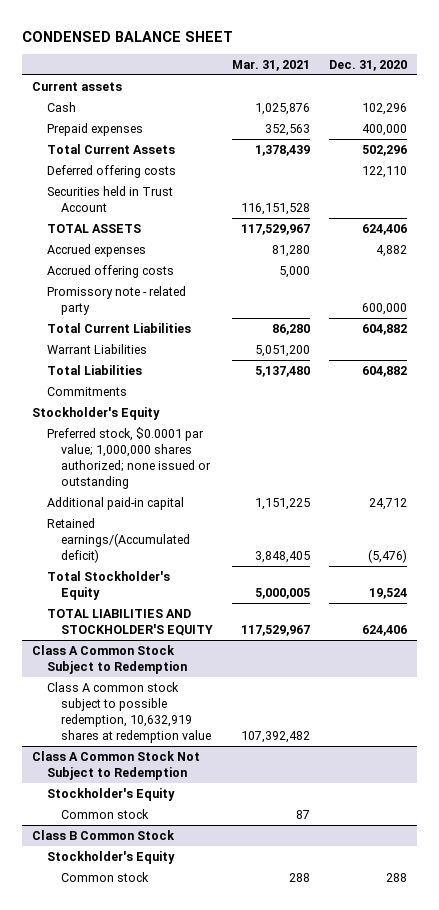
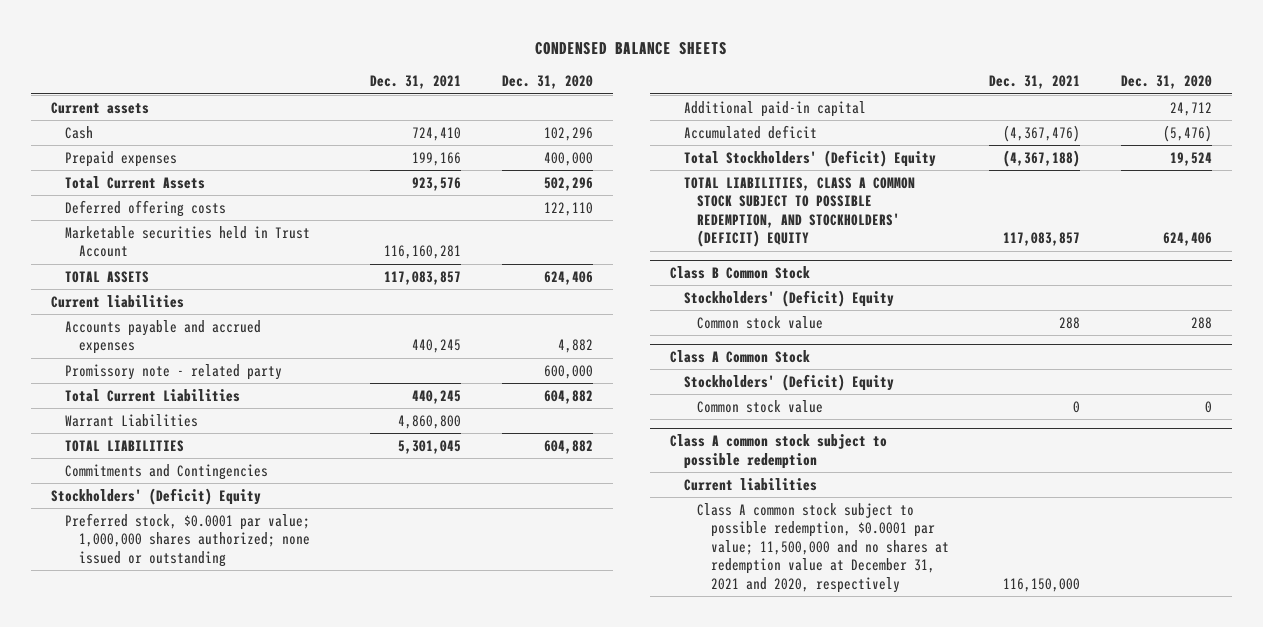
[22,30,234,42] CONDENSED BALANCE SHEET -> [535,41,728,55] CONDENSED BALANCE SHEETS
[232,59,311,71] Mar. 31, 2021 -> none
none -> [370,75,462,90] Dec. 31, 2021
[46,185,173,212] Securities held in Trust Account -> [64,225,310,258] Marketable securities held in Trust Account
[46,264,174,278] Accrued offering costs -> none
none -> [51,294,185,308] Current liabilities
[46,243,146,257] Accrued expenses -> [64,319,261,355] Accounts payable and accrued expenses
[46,364,142,375] Total Liabilities -> [64,439,184,452] TOTAL LIABILITIES
[46,386,127,396] Commitments -> [64,463,268,480] Commitments and Contingencies
[31,406,160,420] Stockholder's Equity -> [51,487,262,505] Stockholders' (Deficit) Equity
[31,644,187,674] Class A Common Stock Subject to Redemption -> none
[46,681,212,744] Class A common stock subject to possible redemption, 10,632,919 shares at redemption value -> none
[31,750,200,780] Class A Common Stock Not Subject to Redemption -> none
[46,787,175,801] Stockholder's Equity -> none
[61,808,150,819] Common stock -> none
[46,517,191,563] Retained earnings/(Accumulated deficit) -> [683,124,817,139] Accumulated deficit
[46,570,170,600] Total Stockholder's Equity -> [683,149,936,167] Total Stockholders' (Deficit) Equity
[46,608,214,636] TOTAL LIABILITIES AND STOCKHOLDER'S EQUITY -> [683,176,915,248] TOTAL LIABILITIES, CLASS A COMMON STOCK SUBJECT TO POSSIBLE REDEMPTION, AND STOCKHOLDERS' (DEFICIT) EQUITY
[46,850,175,864] Stockholder's Equity -> [683,289,894,307] Stockholders' (Deficit) Equity
[61,871,150,882] Common stock -> [697,315,824,329] Common stock value
none -> [669,350,810,364] Class A Common Stock
none -> [683,373,894,391] Stockholders' (Deficit) Equity
none -> [697,399,824,413] Common stock value
none -> [669,434,887,469] Class A common stock subject to possible redemption
none -> [683,477,817,491] Current liabilities
none -> [697,502,950,593] Class A common stock subject to possible redemption, $0.0001 par value; 11,500,000 and no shares at redemption value at December 31, 2021 and 2020, respectively

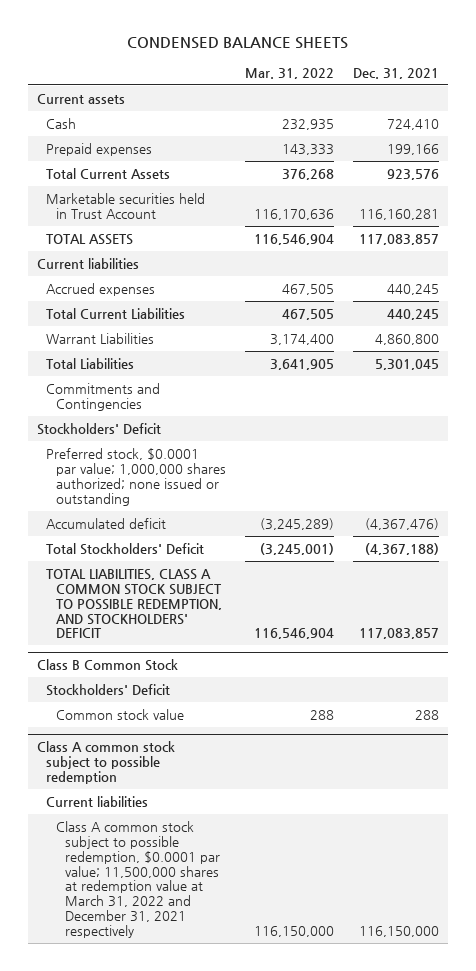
[501,75,593,90] Dec. 31, 2020 -> none
none -> [244,67,334,79] Mar. 31, 2022
[64,199,226,217] Deferred offering costs -> none
[64,363,282,380] Promissory note - related party -> none
[64,319,261,355] Accounts payable and accrued expenses -> [46,282,156,296] Accrued expenses
[64,439,184,452] TOTAL LIABILITIES -> [46,357,135,369] Total Liabilities
[51,487,262,505] Stockholders' (Deficit) Equity -> [37,422,162,435] Stockholders' Deficit
[683,100,866,117] Additional paid-in capital -> none
[683,149,936,167] Total Stockholders' (Deficit) Equity -> [46,542,205,555] Total Stockholders' Deficit
[683,176,915,248] TOTAL LIABILITIES, CLASS A COMMON STOCK SUBJECT TO POSSIBLE REDEMPTION, AND STOCKHOLDERS' (DEFICIT) EQUITY -> [46,568,222,639] TOTAL LIABILITIES, CLASS A COMMON STOCK SUBJECT TO POSSIBLE REDEMPTION, AND STOCKHOLDERS' DEFICIT
[683,289,894,307] Stockholders' (Deficit) Equity -> [46,683,171,696] Stockholders' Deficit
[669,350,810,364] Class A Common Stock -> none
[683,373,894,391] Stockholders' (Deficit) Equity -> none
[697,399,824,413] Common stock value -> none
[697,502,950,593] Class A common stock subject to possible redemption, $0.0001 par value; 11,500,000 and no shares at redemption value at December 31, 2021 and 2020, respectively -> [55,820,220,939] Class A common stock subject to possible redemption, $0.0001 par value; 11,500,000 shares at redemption value at March 31, 2022 and December 31, 2021 respectively

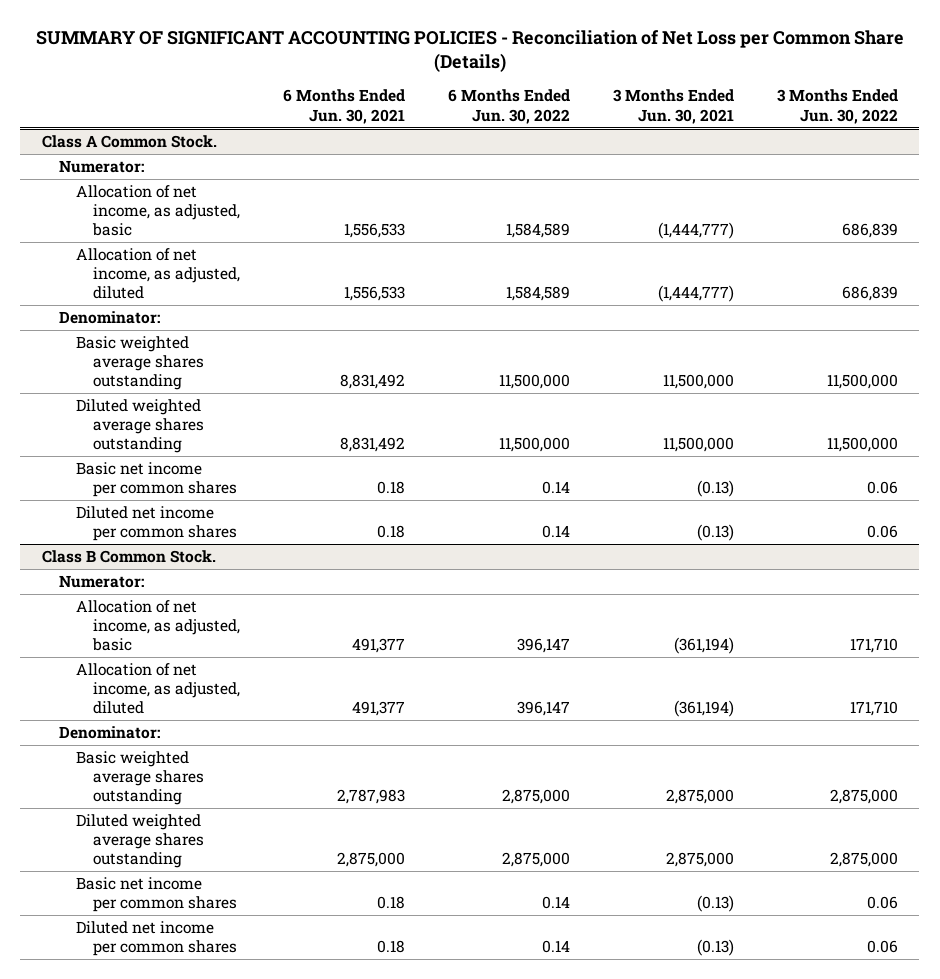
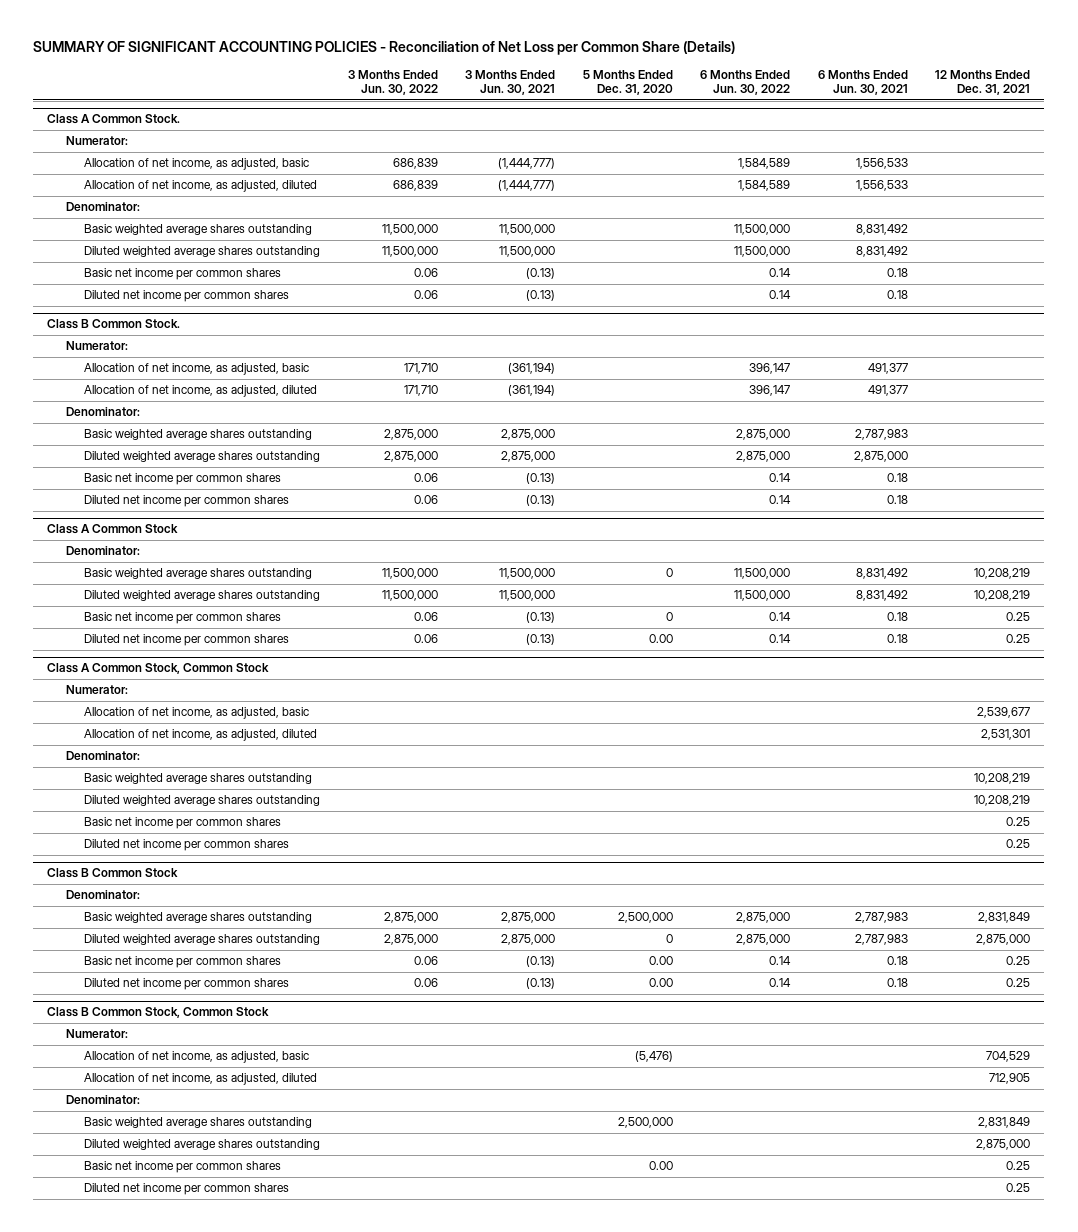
none -> [582,70,673,96] 5 Months Ended Dec. 31, 2020
none -> [935,70,1031,96] 12 Months Ended Dec. 31, 2021
none -> [47,524,179,535] Class A Common Stock
none -> [65,546,140,556] Denominator:
none -> [84,568,313,580] Basic weighted average shares outstanding
none -> [84,590,321,602] Diluted weighted average shares outstanding
none -> [84,612,282,625] Basic net income per common shares
none -> [84,634,290,647] Diluted net income per common shares
none -> [47,663,270,675] Class A Common Stock, Common Stock
none -> [65,685,128,695] Numerator:
none -> [84,707,310,720] Allocation of net income, as adjusted, basic
none -> [84,729,318,742] Allocation of net income, as adjusted, diluted
none -> [65,751,140,761] Denominator:
none -> [84,773,313,785] Basic weighted average shares outstanding
none -> [84,795,321,807] Diluted weighted average shares outstanding
none -> [84,817,282,830] Basic net income per common shares
none -> [84,839,290,852] Diluted net income per common shares
none -> [47,868,179,879] Class B Common Stock
none -> [65,890,140,900] Denominator:
none -> [84,912,313,924] Basic weighted average shares outstanding
none -> [84,934,321,946] Diluted weighted average shares outstanding
none -> [84,956,282,969] Basic net income per common shares
none -> [84,978,290,991] Diluted net income per common shares
none -> [47,1007,270,1019] Class B Common Stock, Common Stock
none -> [65,1029,128,1039] Numerator:
none -> [84,1051,310,1064] Allocation of net income, as adjusted, basic
none -> [84,1073,318,1086] Allocation of net income, as adjusted, diluted
none -> [65,1095,140,1105] Denominator:
none -> [84,1117,313,1129] Basic weighted average shares outstanding
none -> [84,1139,321,1151] Diluted weighted average shares outstanding
none -> [84,1161,282,1174] Basic net income per common shares
none -> [84,1183,290,1196] Diluted net income per common shares

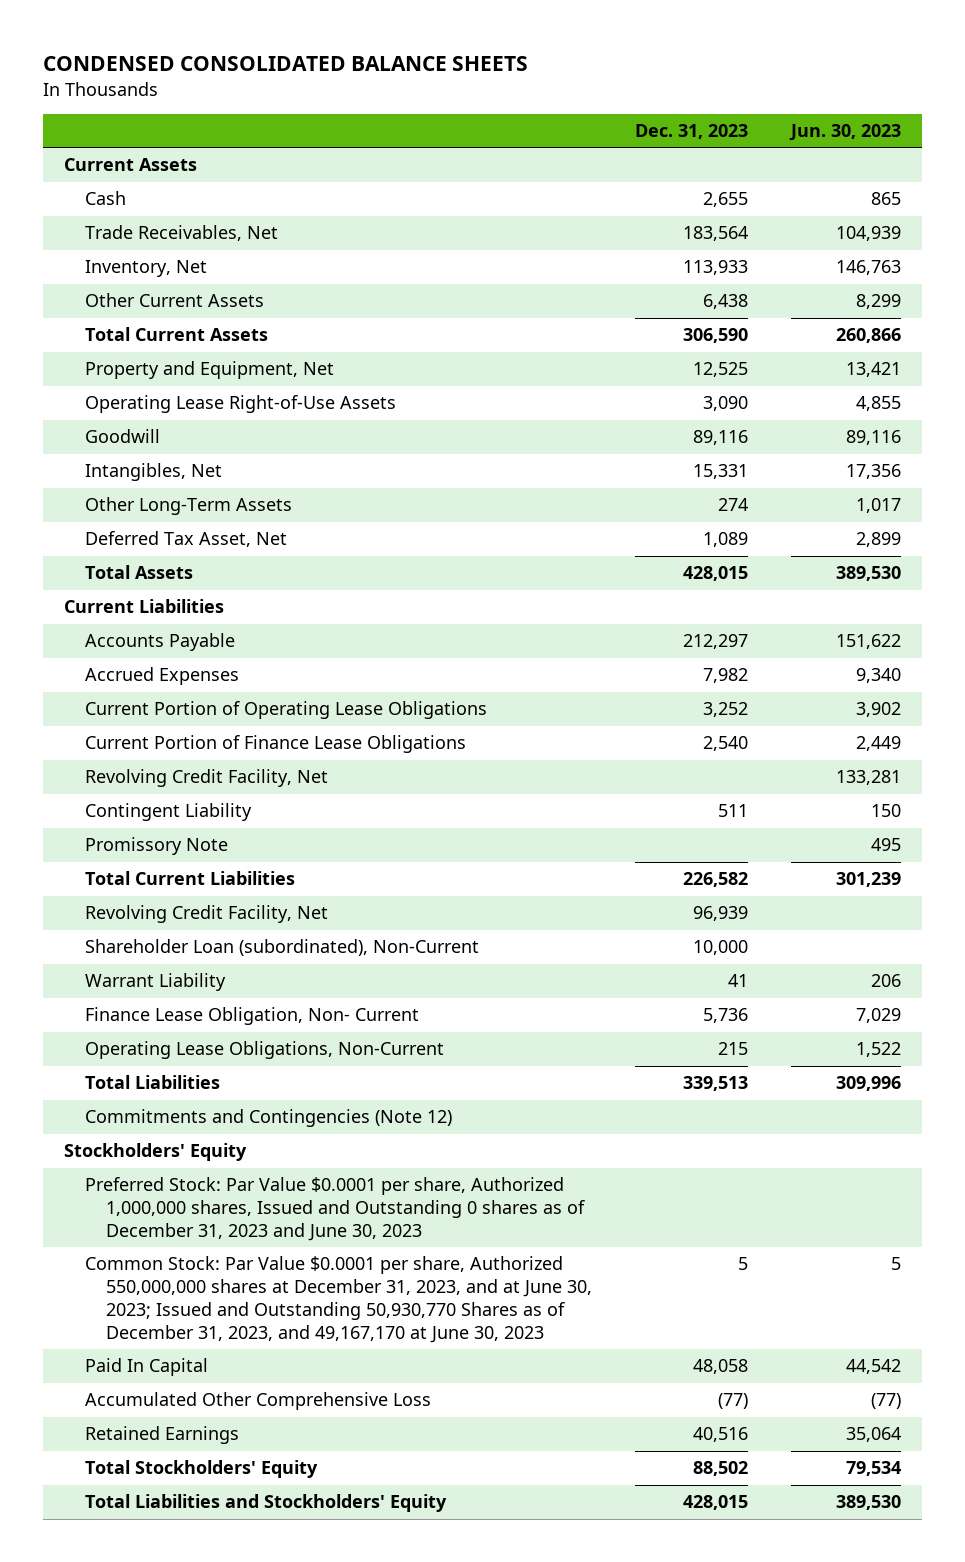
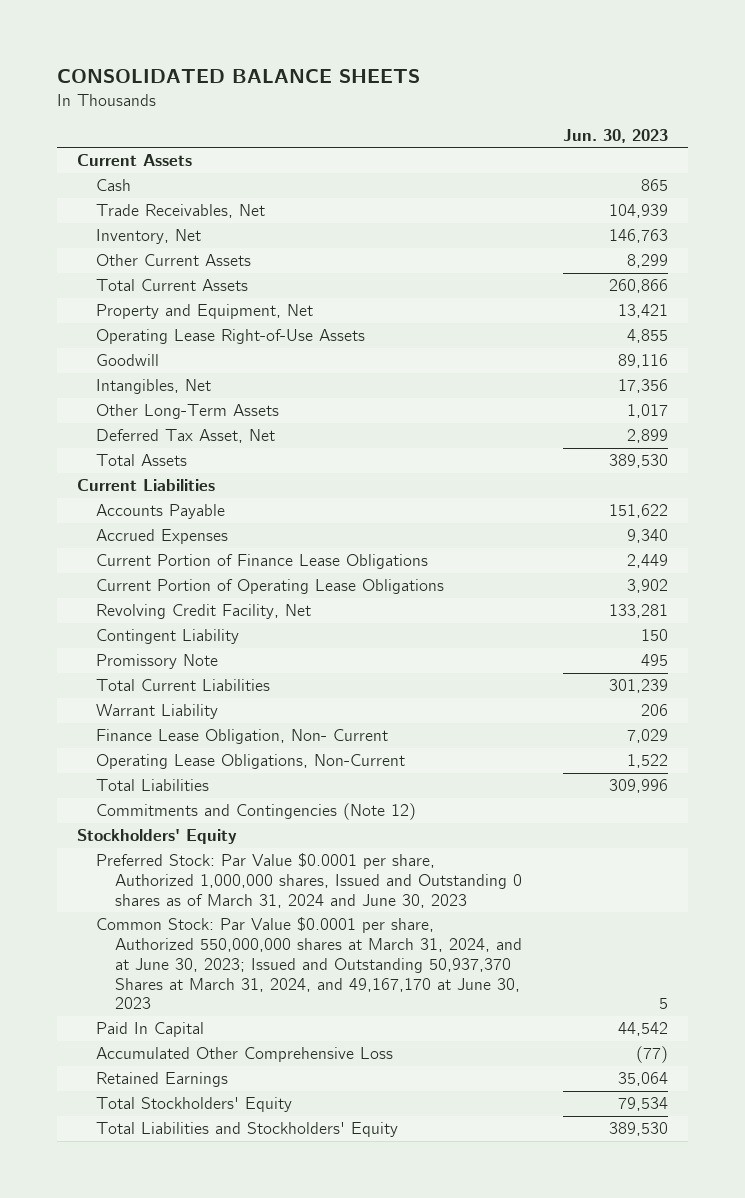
[43,56,529,72] CONDENSED CONSOLIDATED BALANCE SHEETS -> [56,68,420,83] CONSOLIDATED BALANCE SHEETS
[635,123,749,139] Dec. 31, 2023 -> none
[85,701,488,720] Current Portion of Operating Lease Obligations -> [96,579,445,595] Current Portion of Operating Lease Obligations
[85,905,329,924] Revolving Credit Facility, Net -> none
[85,939,480,957] Shareholder Loan (subordinated), Non-Current -> none
[85,1177,586,1241] Preferred Stock: Par Value $0.0001 per share, Authorized 1,000,000 shares, Issued and Outstanding 0 shares as of December 31, 2023 and June 30, 2023 -> [96,853,522,908] Preferred Stock: Par Value $0.0001 per share, Authorized 1,000,000 shares, Issued and Outstanding 0 shares as of March 31, 2024 and June 30, 2023
[85,1256,593,1343] Common Stock: Par Value $0.0001 per share, Authorized 550,000,000 shares at December 31, 2023, and at June 30, 2023; Issued and Outstanding 50,930,770 Shares as of December 31, 2023, and 49,167,170 at June 30, 2023 -> [96,917,522,1010] Common Stock: Par Value $0.0001 per share, Authorized 550,000,000 shares at March 31, 2024, and at June 30, 2023; Issued and Outstanding 50,937,370 Shares at March 31, 2024, and 49,167,170 at June 30, 2023

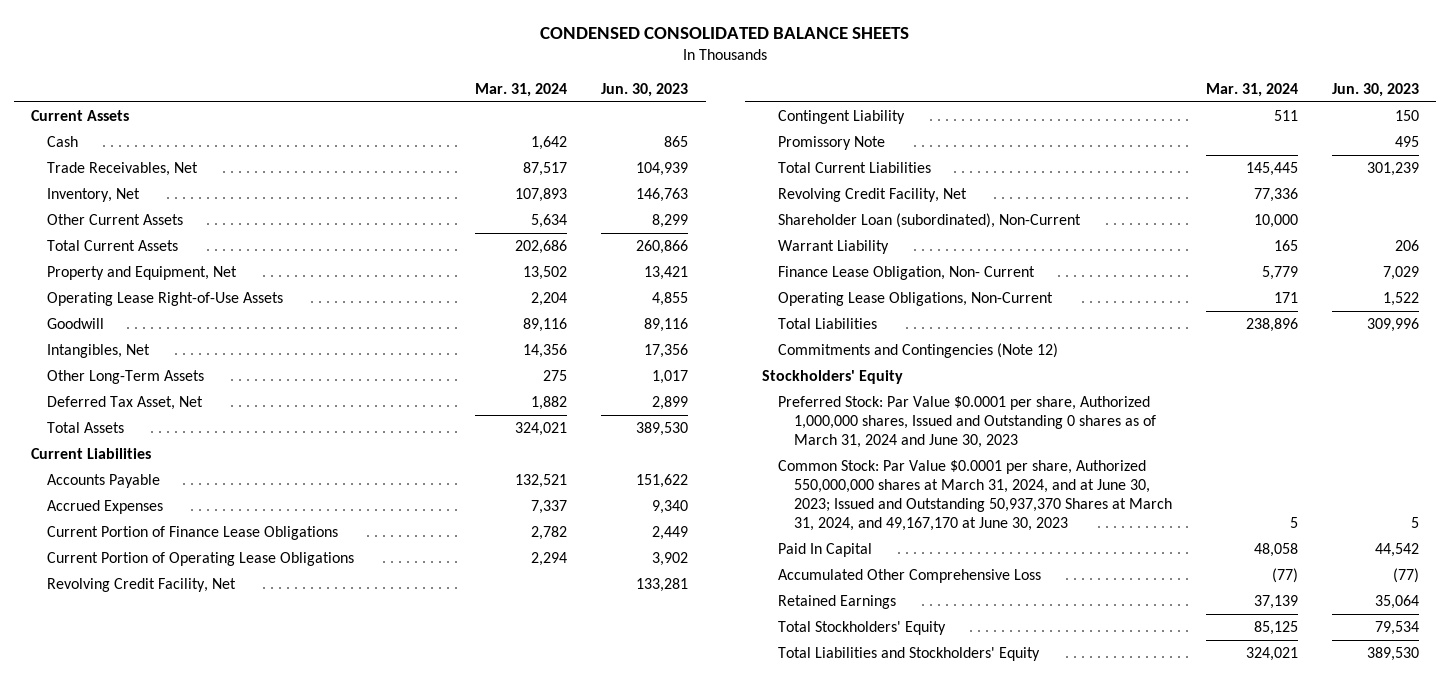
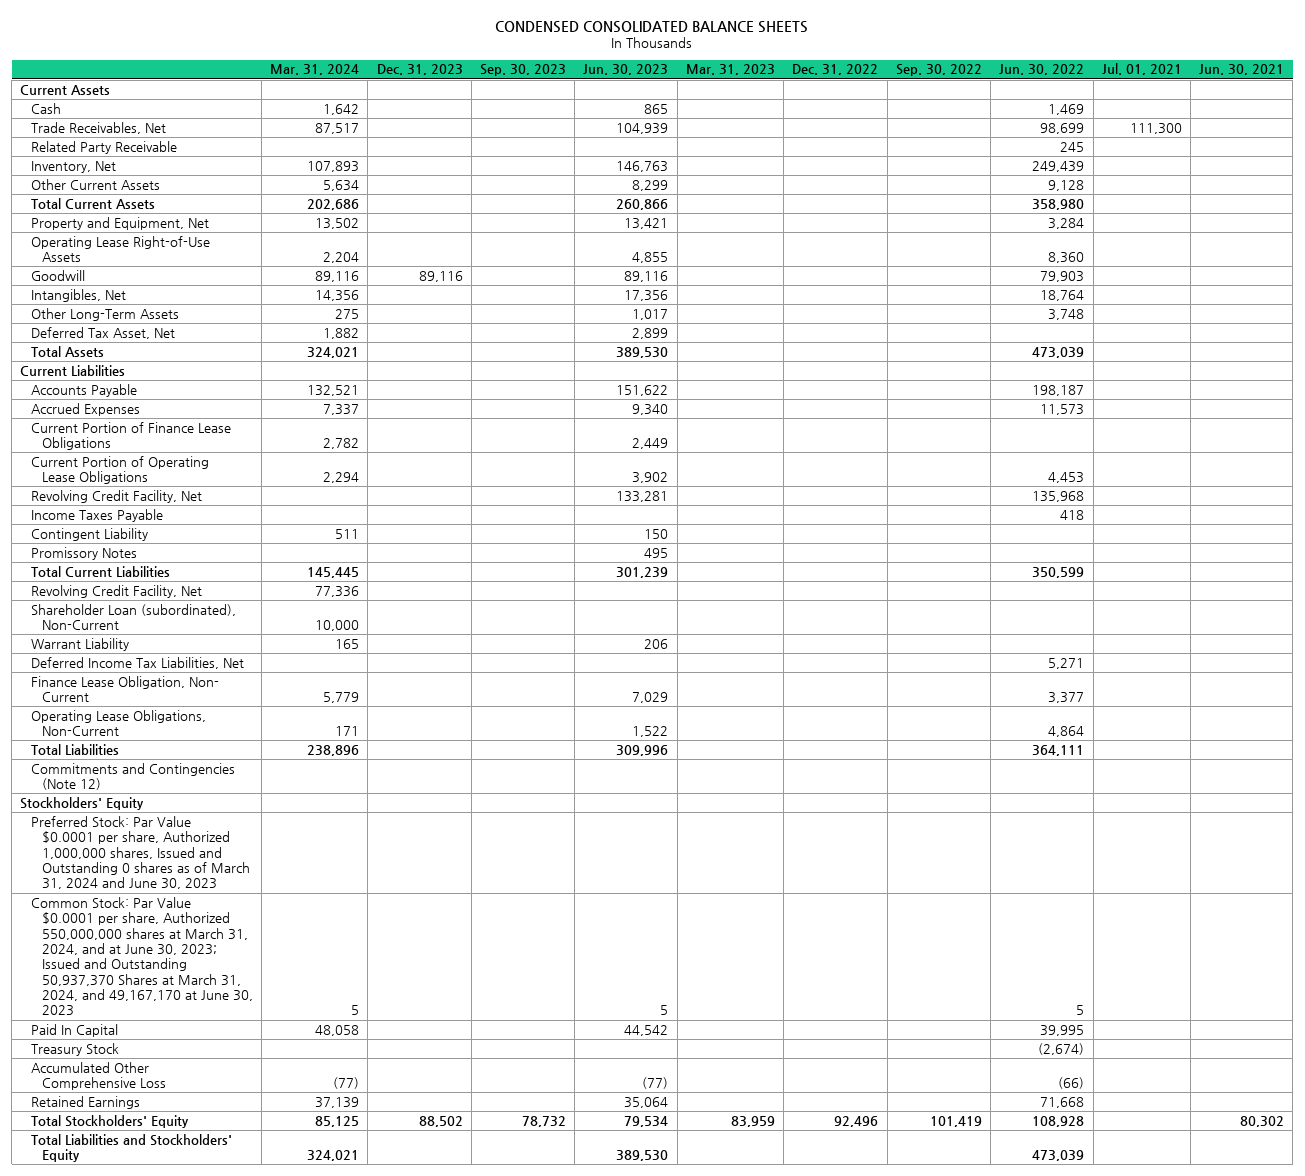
none -> [376,64,463,76] Dec. 31, 2023
none -> [480,64,567,77] Sep. 30, 2023
none -> [685,64,775,76] Mar. 31, 2023
none -> [792,64,879,76] Dec. 31, 2022
none -> [895,64,982,77] Sep. 30, 2022
none -> [999,64,1085,76] Jun. 30, 2022
none -> [1101,63,1182,76] Jul. 01, 2021
none -> [1199,64,1285,76] Jun. 30, 2021
none -> [31,140,178,154] Related Party Receivable
none -> [31,508,164,522] Income Taxes Payable
[778,135,886,150] Promissory Note -> [31,546,138,560] Promissory Notes
none -> [31,656,245,669] Deferred Income Tax Liabilities, Net
none -> [31,1042,120,1056] Treasury Stock

